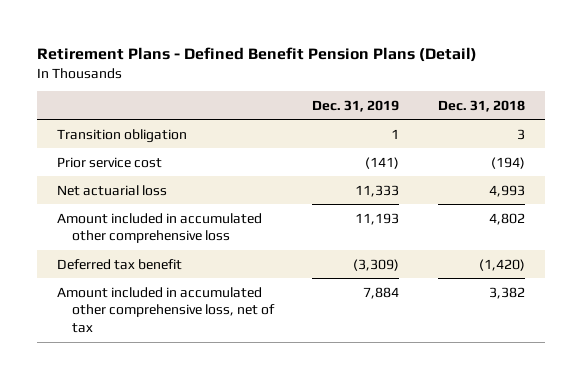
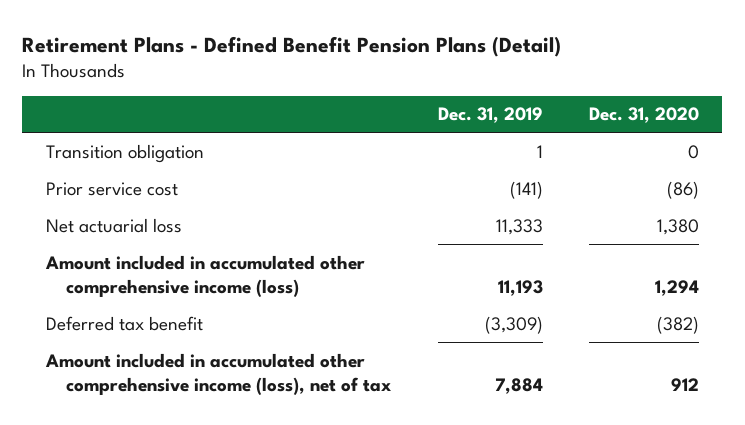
[438,99,526,112] Dec. 31, 2018 -> none
none -> [589,107,700,124] Dec. 31, 2020
[56,212,262,244] Amount included in accumulated other comprehensive loss -> [44,254,365,297] Amount included in accumulated other comprehensive income (loss)
[56,286,275,334] Amount included in accumulated other comprehensive loss, net of tax -> [44,352,392,395] Amount included in accumulated other comprehensive income (loss), net of tax

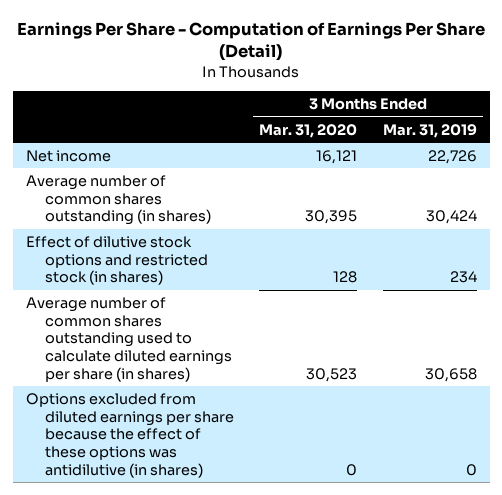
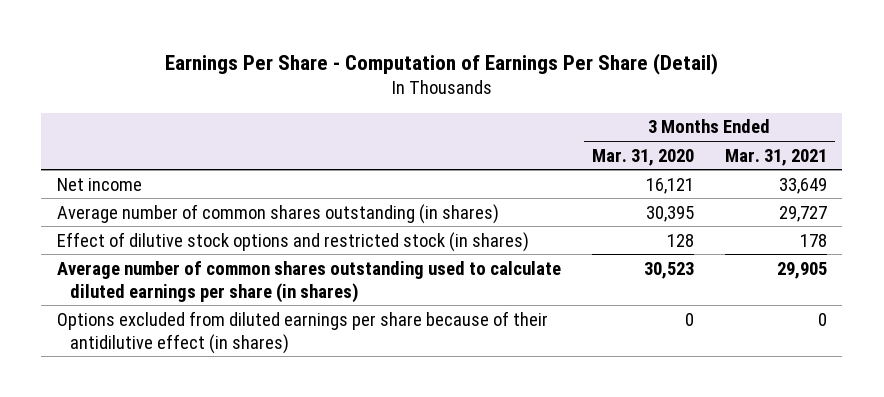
[382,123,477,138] Mar. 31, 2019 -> none
none -> [724,148,827,166] Mar. 31, 2021
[25,392,234,478] Options excluded from diluted earnings per share because the effect of these options was antidilutive (in shares) -> [56,310,548,354] Options excluded from diluted earnings per share because of their antidilutive effect (in shares)

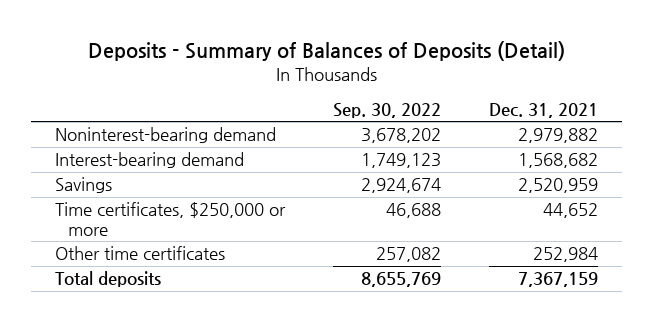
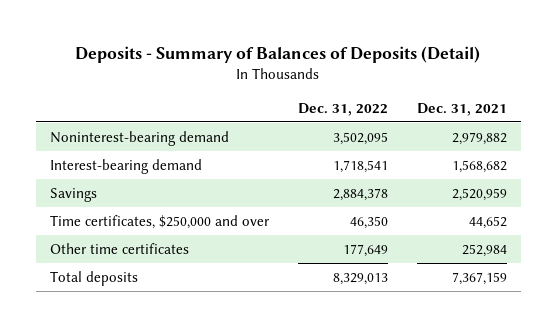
[333,103,442,119] Sep. 30, 2022 -> none
none -> [297,103,388,117] Dec. 31, 2022
[55,202,287,237] Time certificates, $250,000 or more -> [50,214,271,229] Time certificates, $250,000 and over

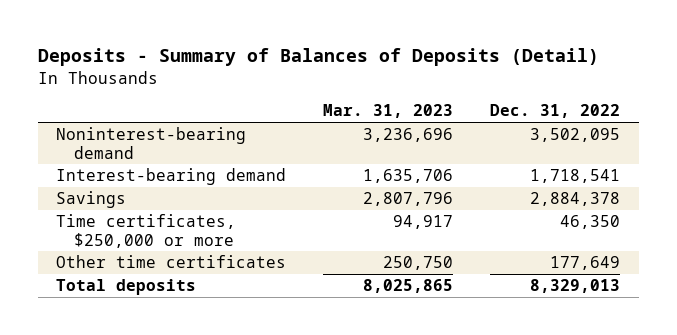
[416,103,507,117] Dec. 31, 2021 -> none
none -> [323,104,454,119] Mar. 31, 2023
[50,214,271,229] Time certificates, $250,000 and over -> [56,214,237,248] Time certificates, $250,000 or more

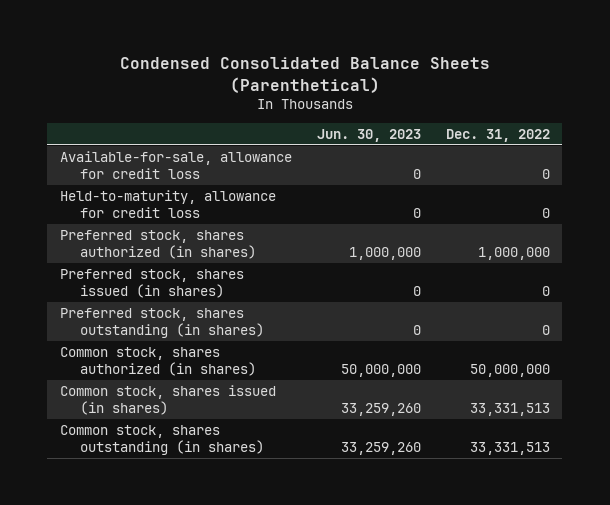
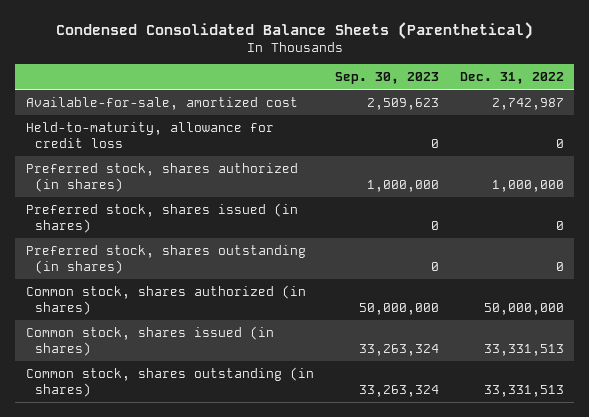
[316,129,421,143] Jun. 30, 2023 -> none
none -> [334,72,439,85] Sep. 30, 2023
[59,150,292,180] Available-for-sale, allowance for credit loss -> none
none -> [25,96,298,110] Available-for-sale, amortized cost

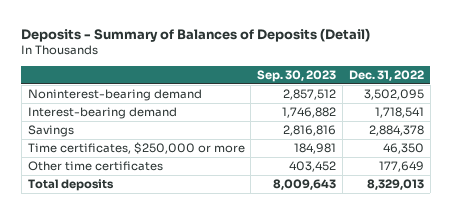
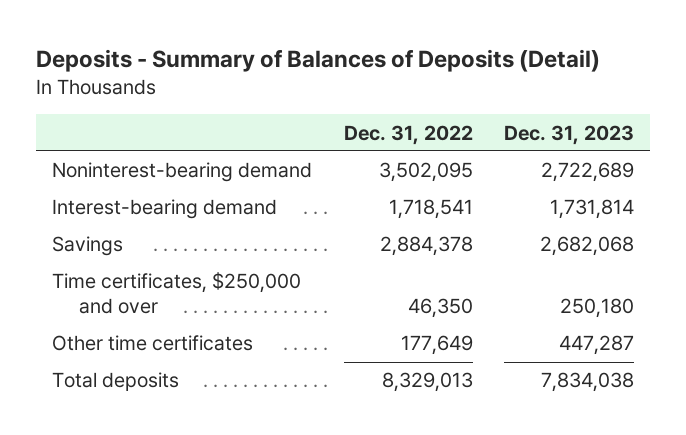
[257,70,337,83] Sep. 30, 2023 -> none
none -> [504,124,635,145] Dec. 31, 2023
[27,142,245,155] Time certificates, $250,000 or more -> [52,272,302,315] Time certificates, $250,000 and over

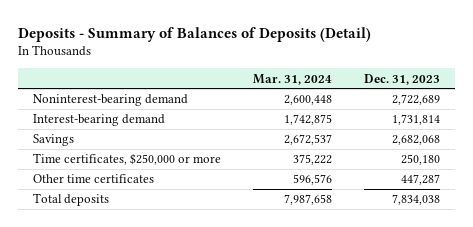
[343,124,473,145] Dec. 31, 2022 -> none
none -> [253,73,333,85] Mar. 31, 2024
[52,272,302,315] Time certificates, $250,000 and over -> [33,153,222,166] Time certificates, $250,000 or more

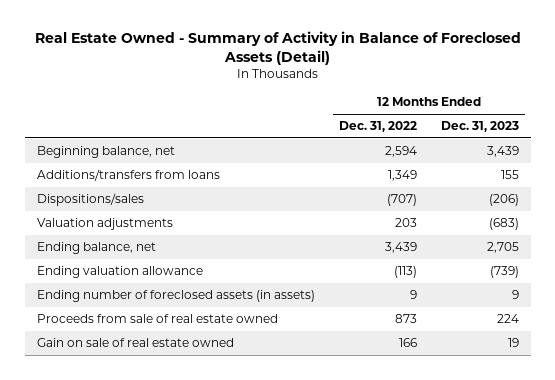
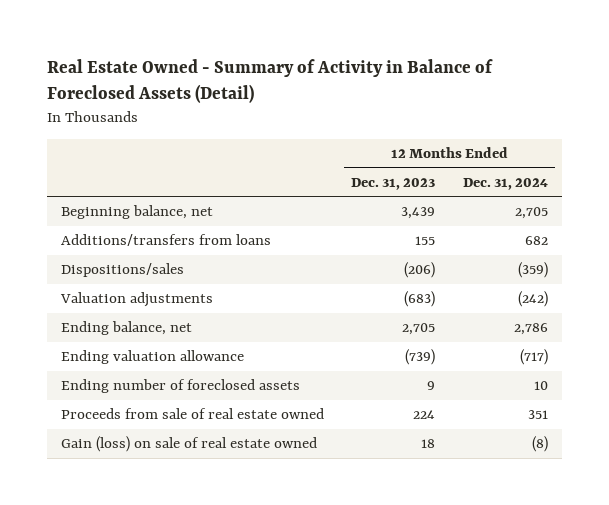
[338,121,417,133] Dec. 31, 2022 -> none
none -> [463,177,549,190] Dec. 31, 2024
[36,290,315,303] Ending number of foreclosed assets (in assets) -> [60,379,300,394] Ending number of foreclosed assets
[36,338,234,348] Gain on sale of real estate owned -> [60,436,317,453] Gain (loss) on sale of real estate owned
[507,338,519,348] 19 -> [421,439,436,449] 18

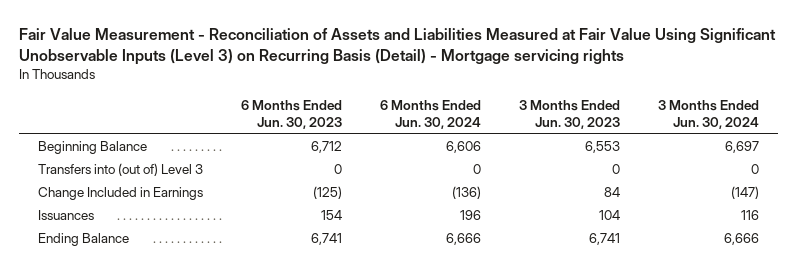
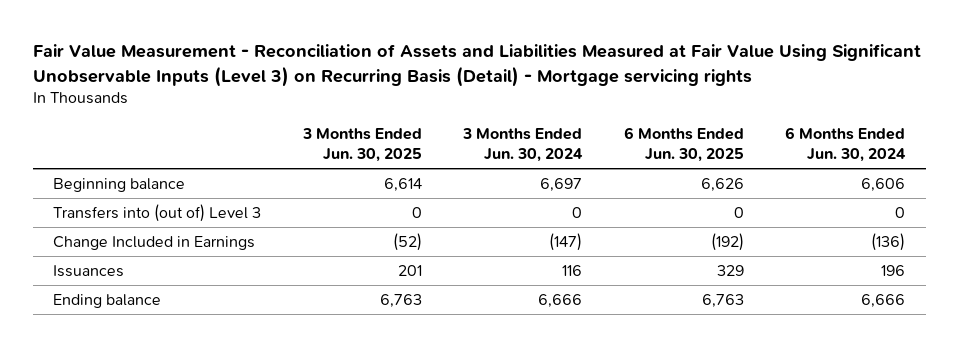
[241,99,343,129] 6 Months Ended Jun. 30, 2023 -> none
[518,99,620,129] 3 Months Ended Jun. 30, 2023 -> none
none -> [301,127,422,162] 3 Months Ended Jun. 30, 2025
none -> [623,126,744,162] 6 Months Ended Jun. 30, 2025
[38,140,148,154] Beginning Balance -> [53,177,186,192] Beginning balance
[38,232,130,246] Ending Balance -> [53,293,162,308] Ending balance

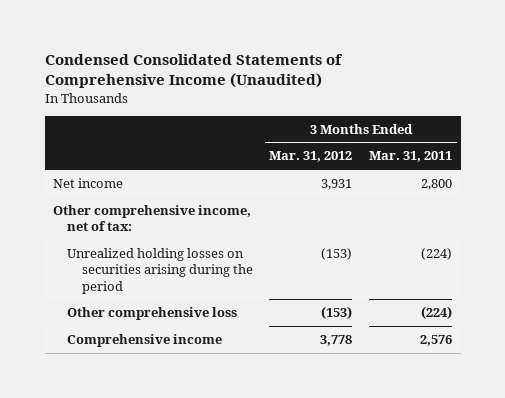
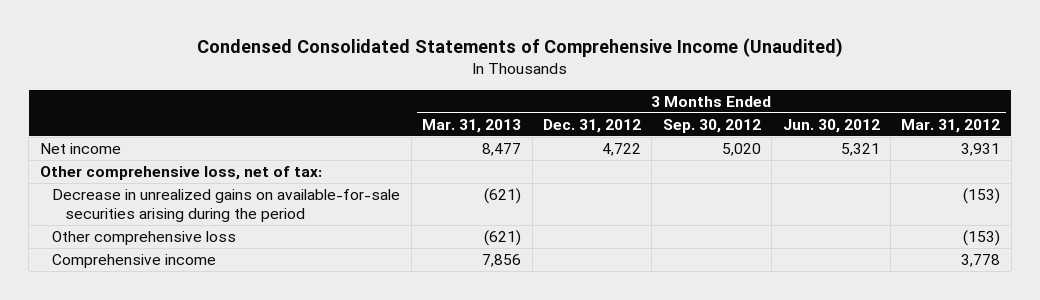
[369,151,453,163] Mar. 31, 2011 -> none
none -> [422,118,522,133] Mar. 31, 2013
none -> [543,118,642,133] Dec. 31, 2012
none -> [662,118,761,133] Sep. 30, 2012
none -> [782,118,880,133] Jun. 30, 2012
[52,205,251,232] Other comprehensive income, net of tax: -> [39,166,322,181] Other comprehensive loss, net of tax:
[67,248,253,294] Unrealized holding losses on securities arising during the period -> [52,189,401,222] Decrease in unrealized gains on available-for-sale securities arising during the period

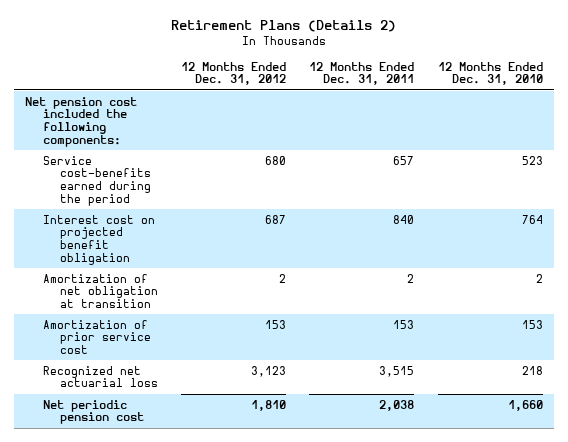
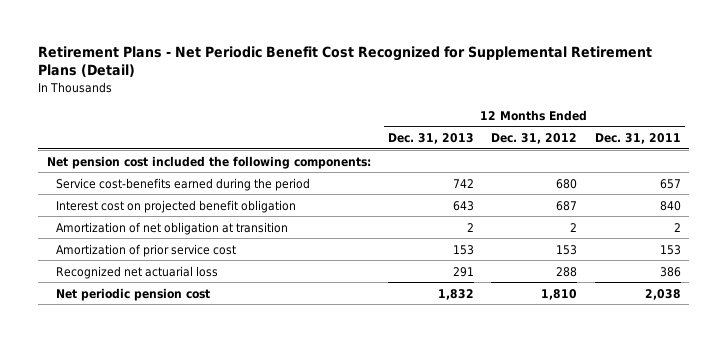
[171,20,397,33] Retirement Plans (Details 2) -> [37,45,652,78] Retirement Plans - Net Periodic Benefit Cost Recognized for Supplemental Retirement Plans (Detail)
[437,61,543,86] 12 Months Ended Dec. 31, 2010 -> none
none -> [387,132,474,144] Dec. 31, 2013
[251,365,287,377] 3,123 -> [556,266,578,277] 288
[379,365,415,377] 3,515 -> [659,266,681,277] 386

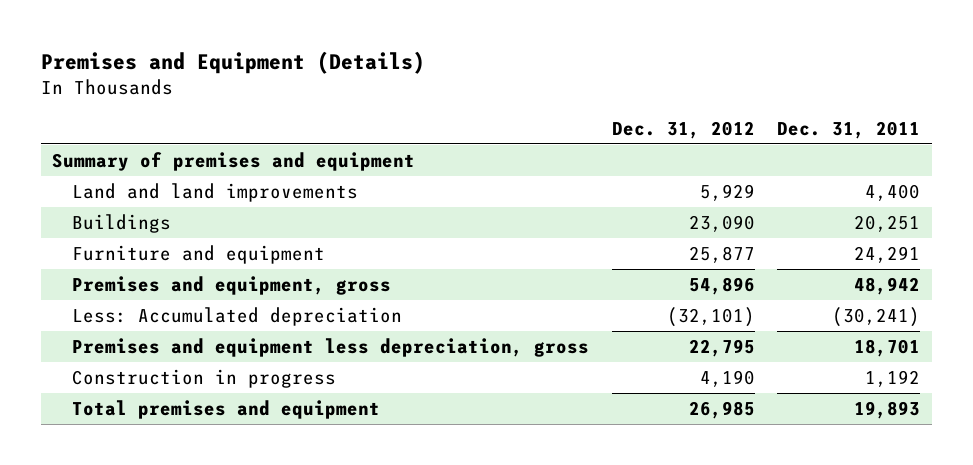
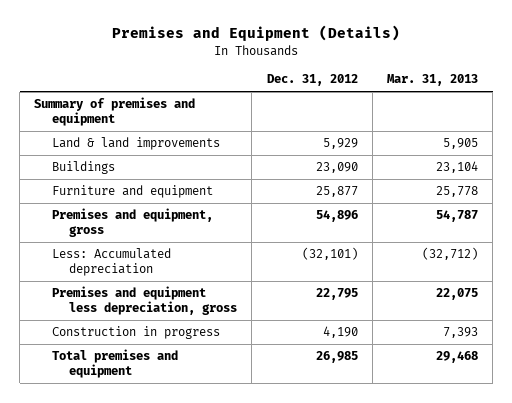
[777,120,921,139] Dec. 31, 2011 -> none
none -> [387,74,479,87] Mar. 31, 2013
[71,183,358,203] Land and land improvements -> [51,137,220,151] Land & land improvements

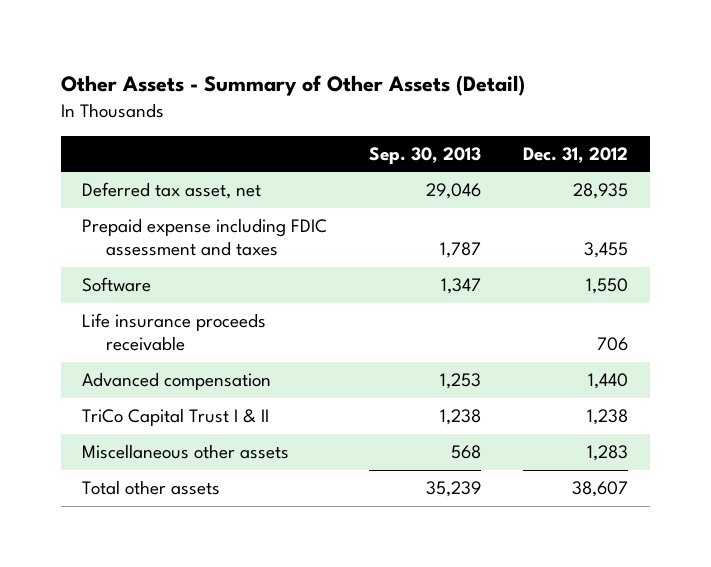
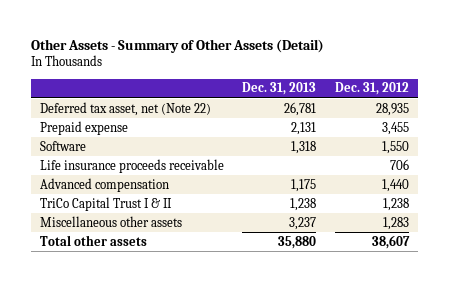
[369,146,482,164] Sep. 30, 2013 -> none
none -> [242,82,317,96] Dec. 31, 2013
[82,182,262,200] Deferred tax asset, net -> [39,101,211,116] Deferred tax asset, net (Note 22)
[82,218,328,257] Prepaid expense including FDIC assessment and taxes -> [39,120,128,135] Prepaid expense

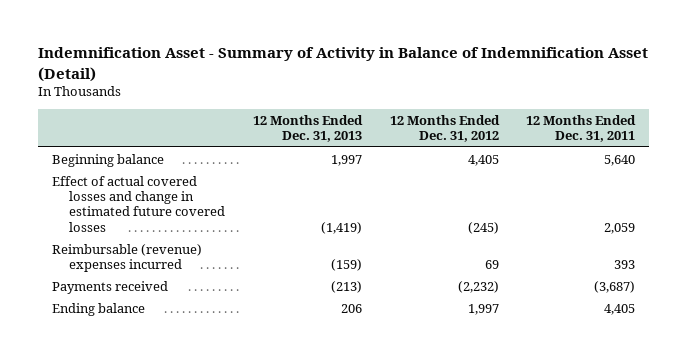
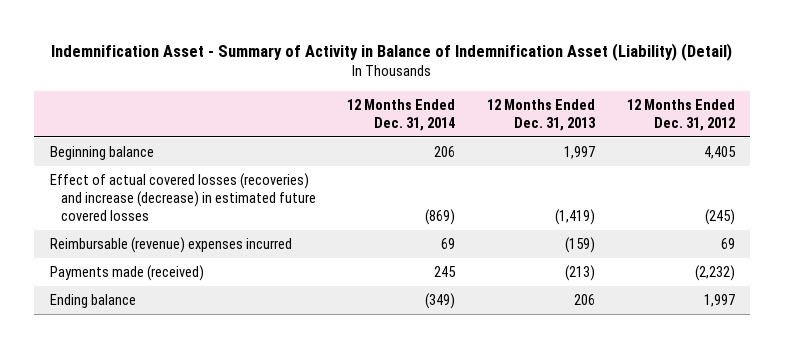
[38,47,649,82] Indemnification Asset - Summary of Activity in Balance of Indemnification Asset (Detail) -> [51,42,733,61] Indemnification Asset - Summary of Activity in Balance of Indemnification Asset (Liability) (Detail)
[526,114,637,143] 12 Months Ended Dec. 31, 2011 -> none
none -> [347,98,456,131] 12 Months Ended Dec. 31, 2014
[51,175,225,232] Effect of actual covered losses and change in estimated future covered losses -> [50,173,316,221] Effect of actual covered losses (recoveries) and increase (decrease) in estimated future covered losses
[51,280,168,294] Payments received -> [50,265,205,282] Payments made (received)

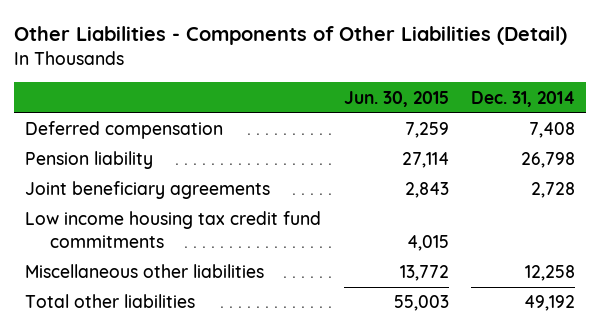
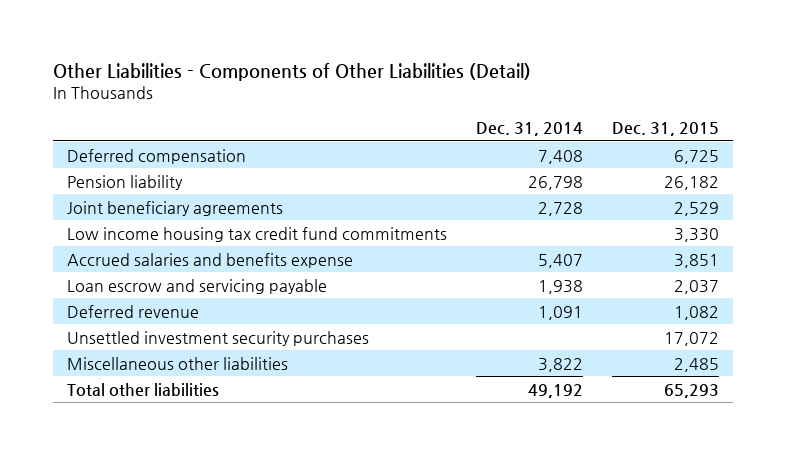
[343,90,449,107] Jun. 30, 2015 -> none
none -> [612,121,720,136] Dec. 31, 2015
none -> [67,252,354,268] Accrued salaries and benefits expense
none -> [67,278,328,294] Loan escrow and servicing payable
none -> [67,304,200,318] Deferred revenue
none -> [67,330,370,346] Unsettled investment security purchases
[524,265,575,282] 12,258 -> [538,357,584,372] 3,822

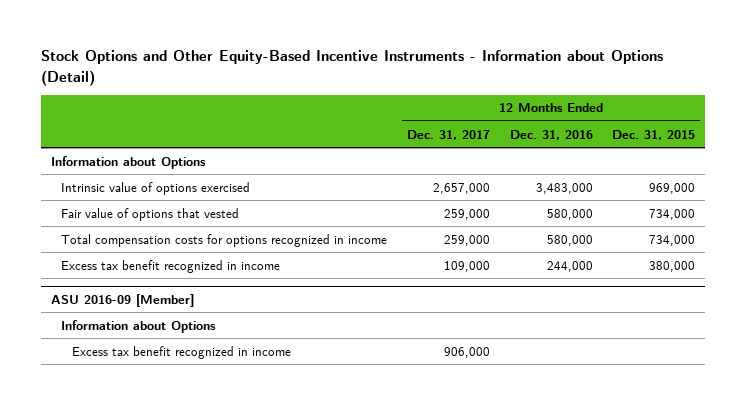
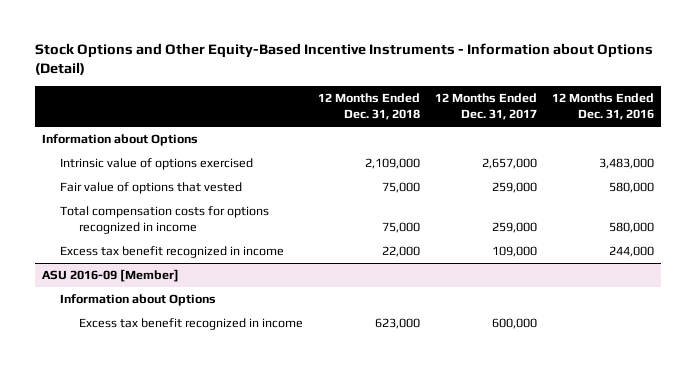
[612,129,696,140] Dec. 31, 2015 -> none
none -> [317,93,420,121] 12 Months Ended Dec. 31, 2018
[444,346,491,358] 906,000 -> [491,318,537,330] 600,000

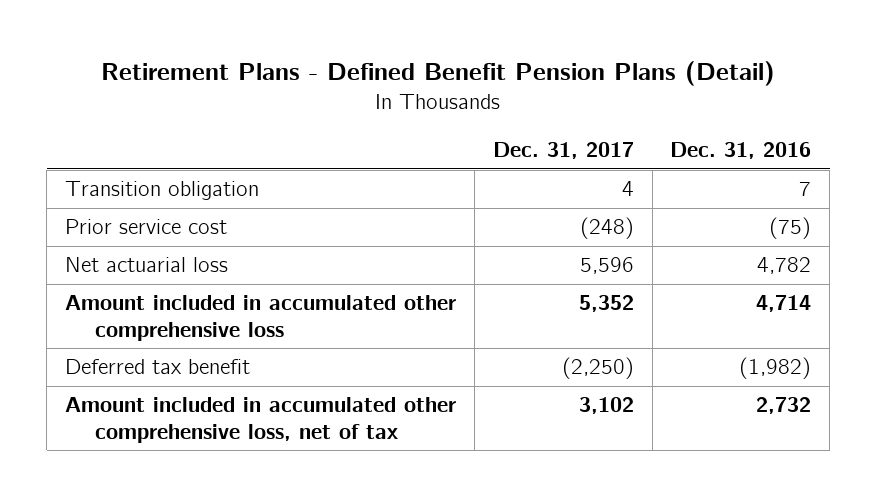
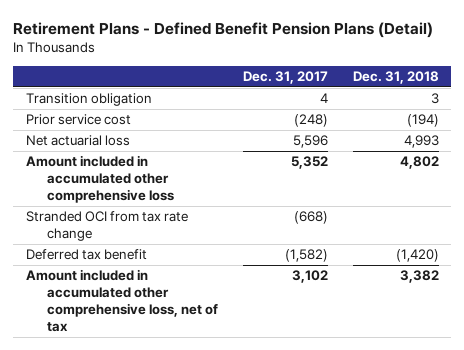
[670,142,812,160] Dec. 31, 2016 -> none
none -> [352,70,439,84] Dec. 31, 2018
none -> [25,211,188,242] Stranded OCI from tax rate change
[561,357,634,380] (2,250) -> [284,249,328,263] (1,582)

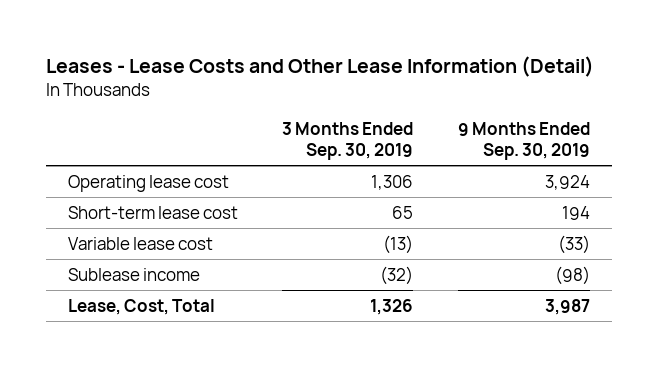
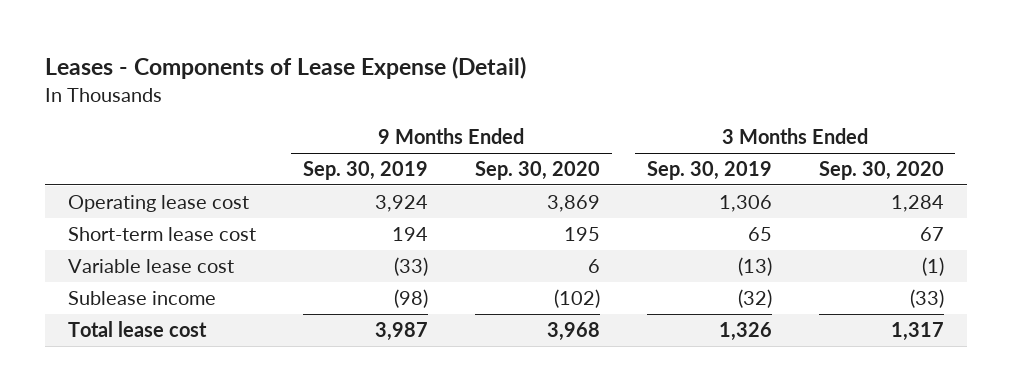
[45,55,594,77] Leases - Lease Costs and Other Lease Information (Detail) -> [44,56,526,80] Leases - Components of Lease Expense (Detail)
none -> [474,161,600,181] Sep. 30, 2020
none -> [818,161,944,181] Sep. 30, 2020
[68,298,216,315] Lease, Cost, Total -> [67,320,207,337] Total lease cost

